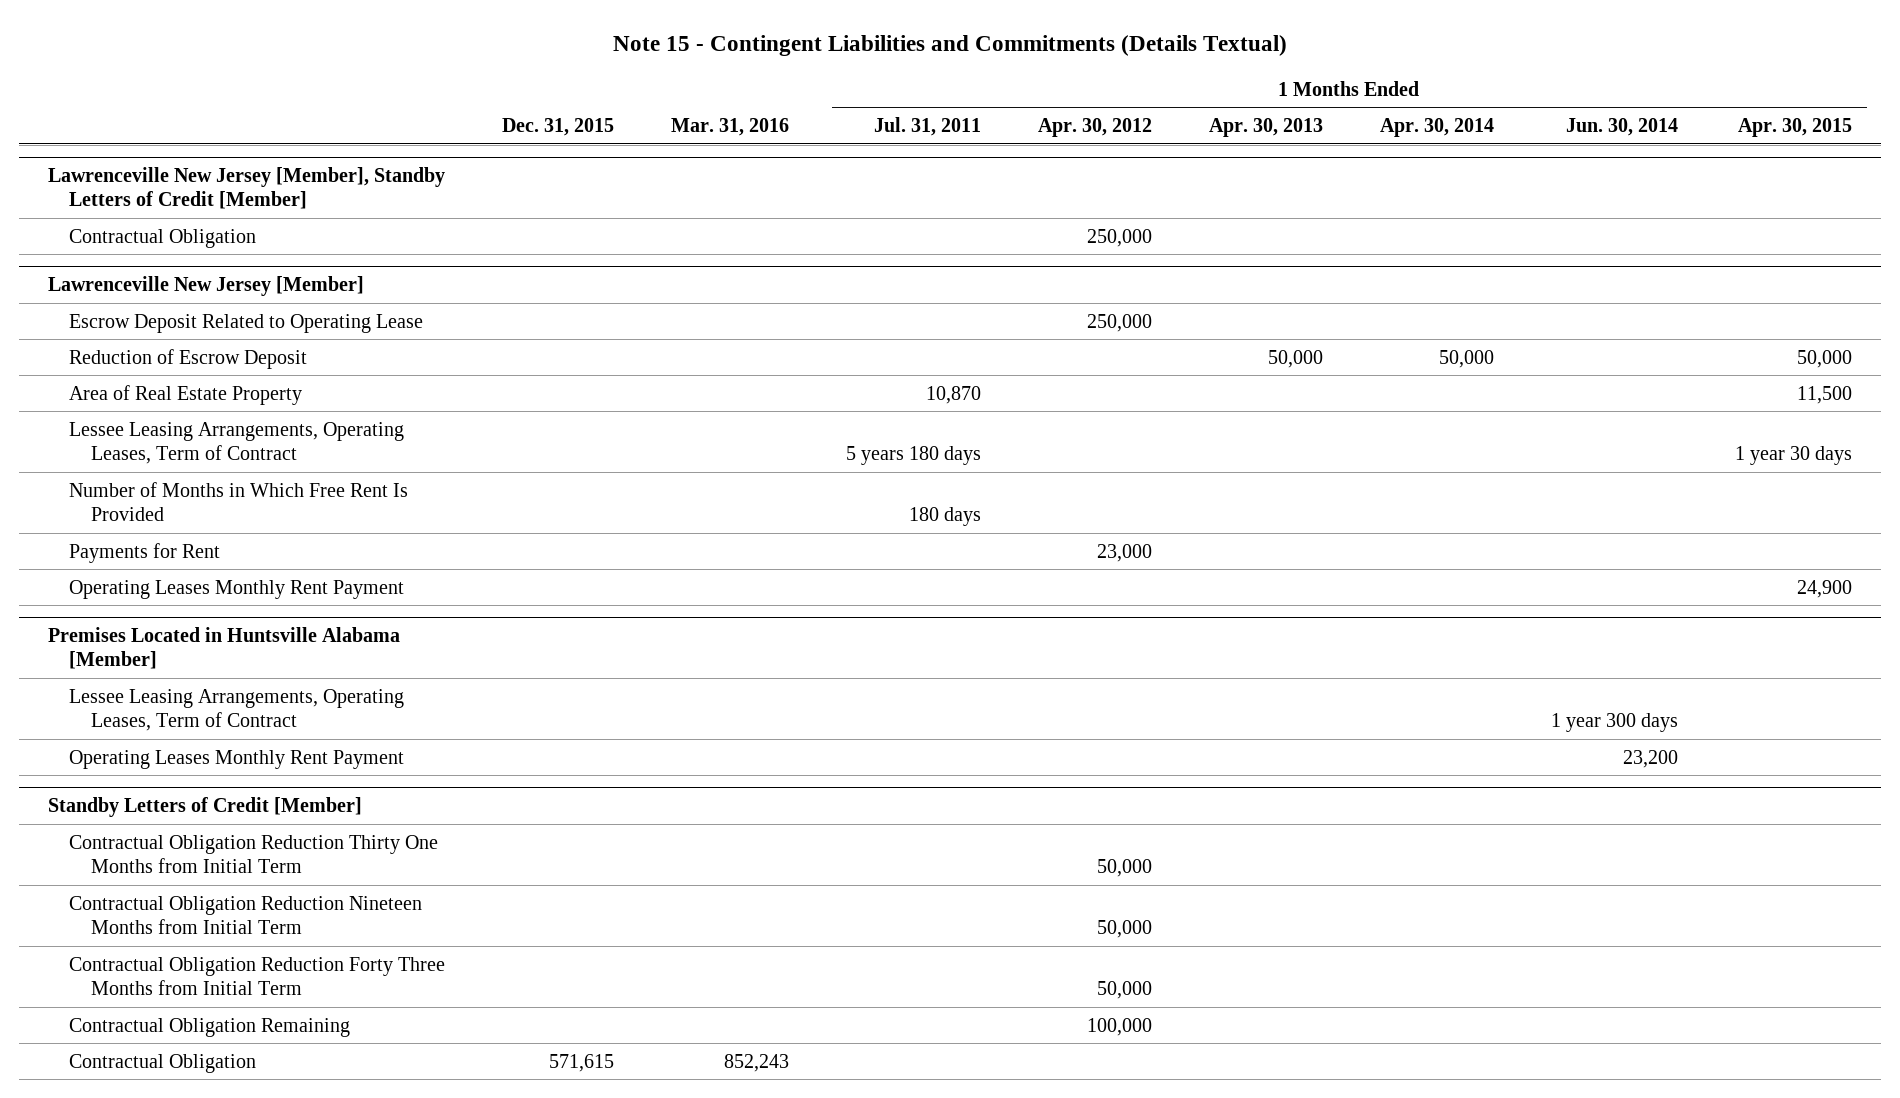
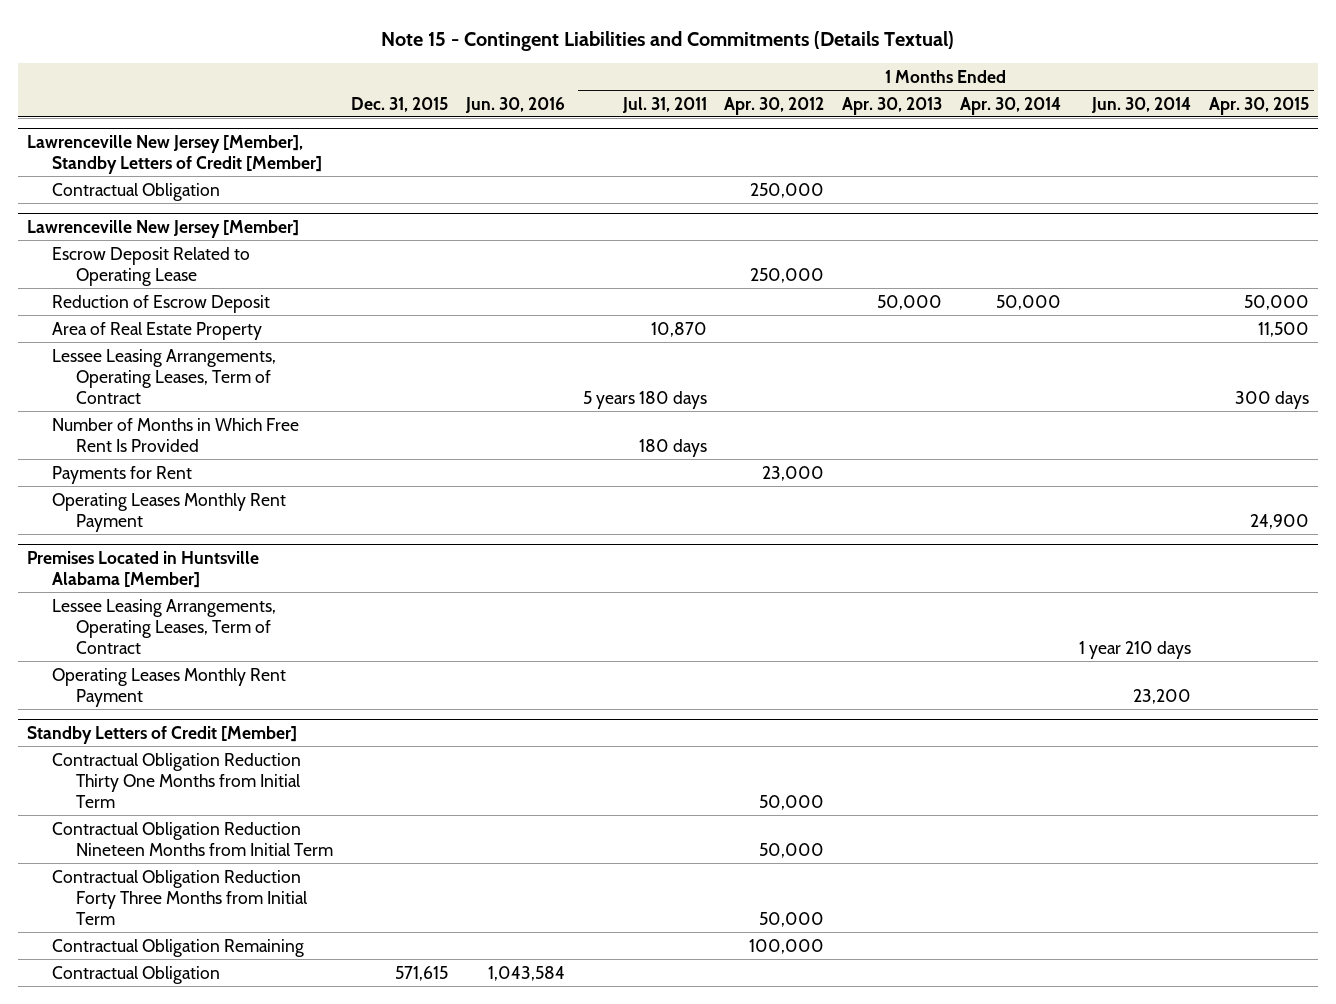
[671,118,790,137] Mar. 31, 2016 -> none
none -> [464,96,565,113] Jun. 30, 2016
[1735,446,1853,466] 1 year 30 days -> [1235,390,1310,409] 300 days
[1551,713,1679,733] 1 year 300 days -> [1079,640,1192,659] 1 year 210 days

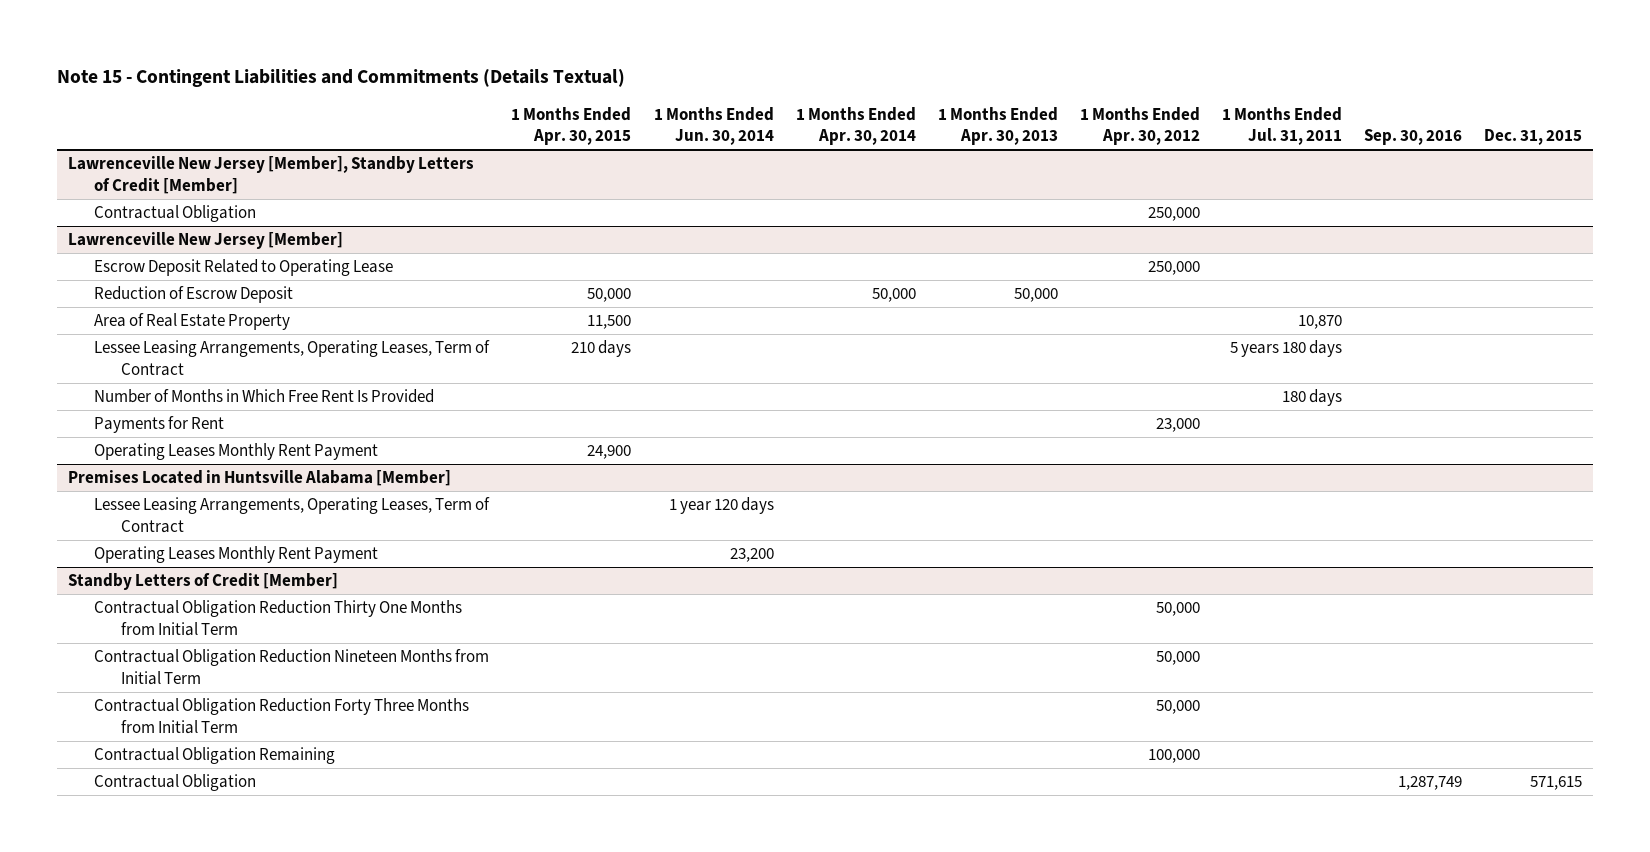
[464,96,565,113] Jun. 30, 2016 -> none
none -> [1364,129,1463,146] Sep. 30, 2016
[1235,390,1310,409] 300 days -> [571,340,632,358] 210 days
[1079,640,1192,659] 1 year 210 days -> [668,497,774,515] 1 year 120 days

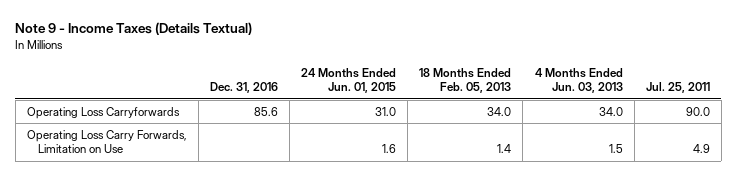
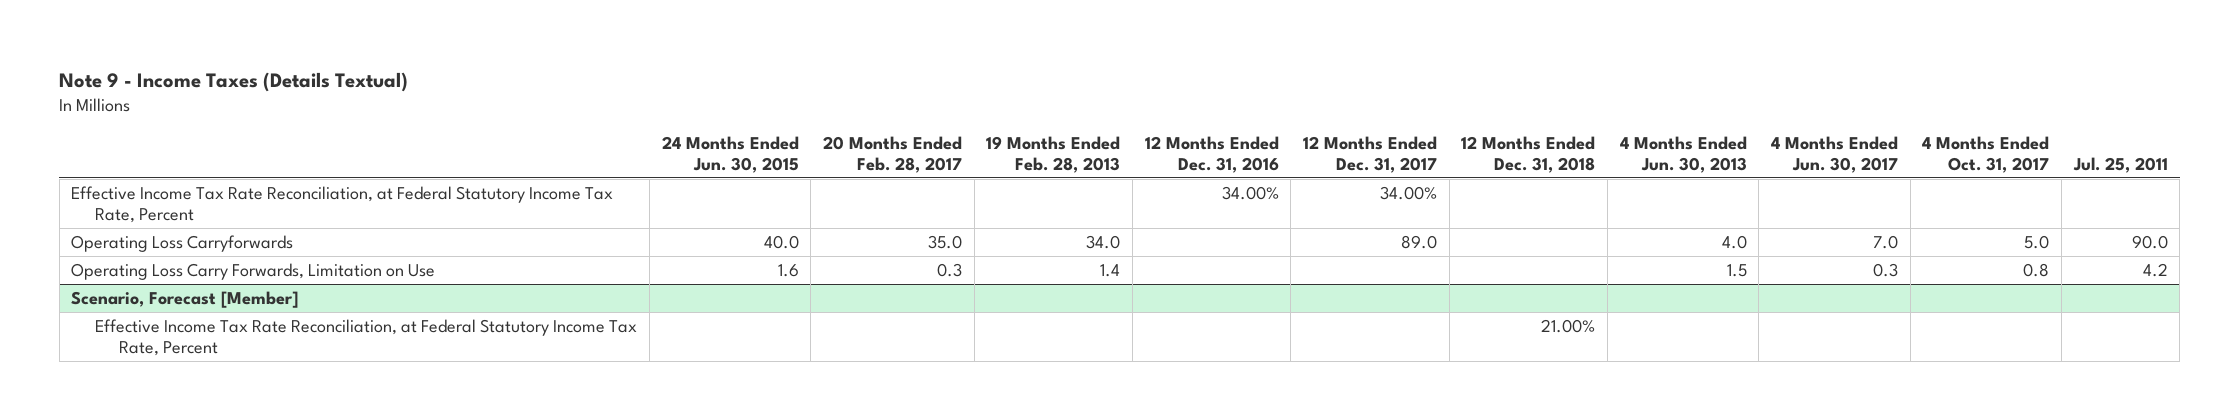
[209,82,278,94] Dec. 31, 2016 -> none
[301,67,397,94] 24 Months Ended Jun. 01, 2015 -> none
[419,67,512,94] 18 Months Ended Feb. 05, 2013 -> none
[534,67,623,94] 4 Months Ended Jun. 03, 2013 -> none
none -> [661,136,799,174] 24 Months Ended Jun. 30, 2015
none -> [823,136,963,174] 20 Months Ended Feb. 28, 2017
none -> [986,136,1121,174] 19 Months Ended Feb. 28, 2013
none -> [1144,136,1279,174] 12 Months Ended Dec. 31, 2016
none -> [1303,136,1438,174] 12 Months Ended Dec. 31, 2017
none -> [1461,136,1596,174] 12 Months Ended Dec. 31, 2018
none -> [1619,136,1747,174] 4 Months Ended Jun. 30, 2013
none -> [1771,136,1899,174] 4 Months Ended Jun. 30, 2017
none -> [1922,136,2050,174] 4 Months Ended Oct. 31, 2017
none -> [71,185,614,223] Effective Income Tax Rate Reconciliation, at Federal Statutory Income Tax Rate, Percent
[692,144,710,154] 4.9 -> [2142,262,2168,277] 4.2
none -> [71,290,299,308] Scenario, Forecast [Member]
none -> [95,318,638,356] Effective Income Tax Rate Reconciliation, at Federal Statutory Income Tax Rate, Percent

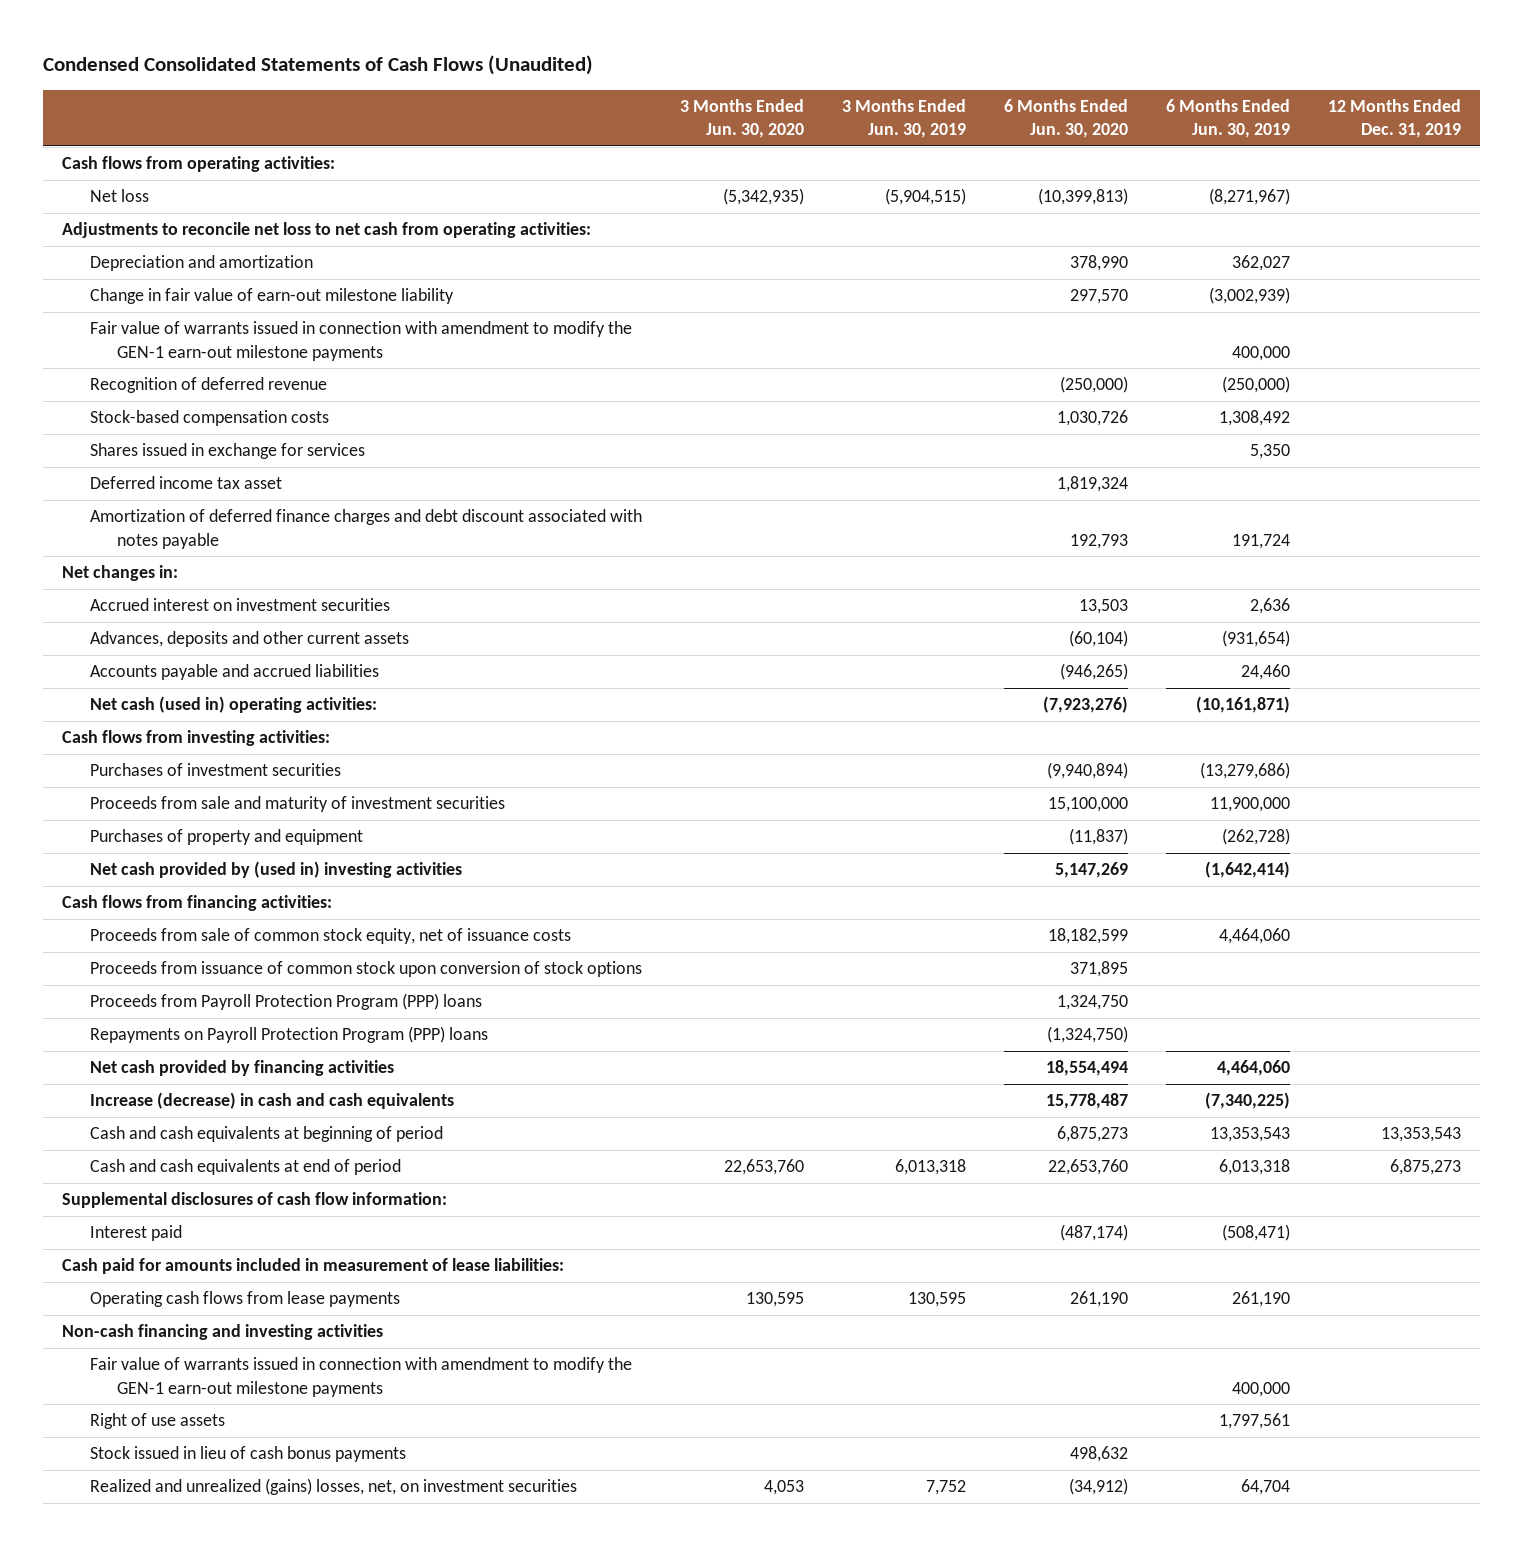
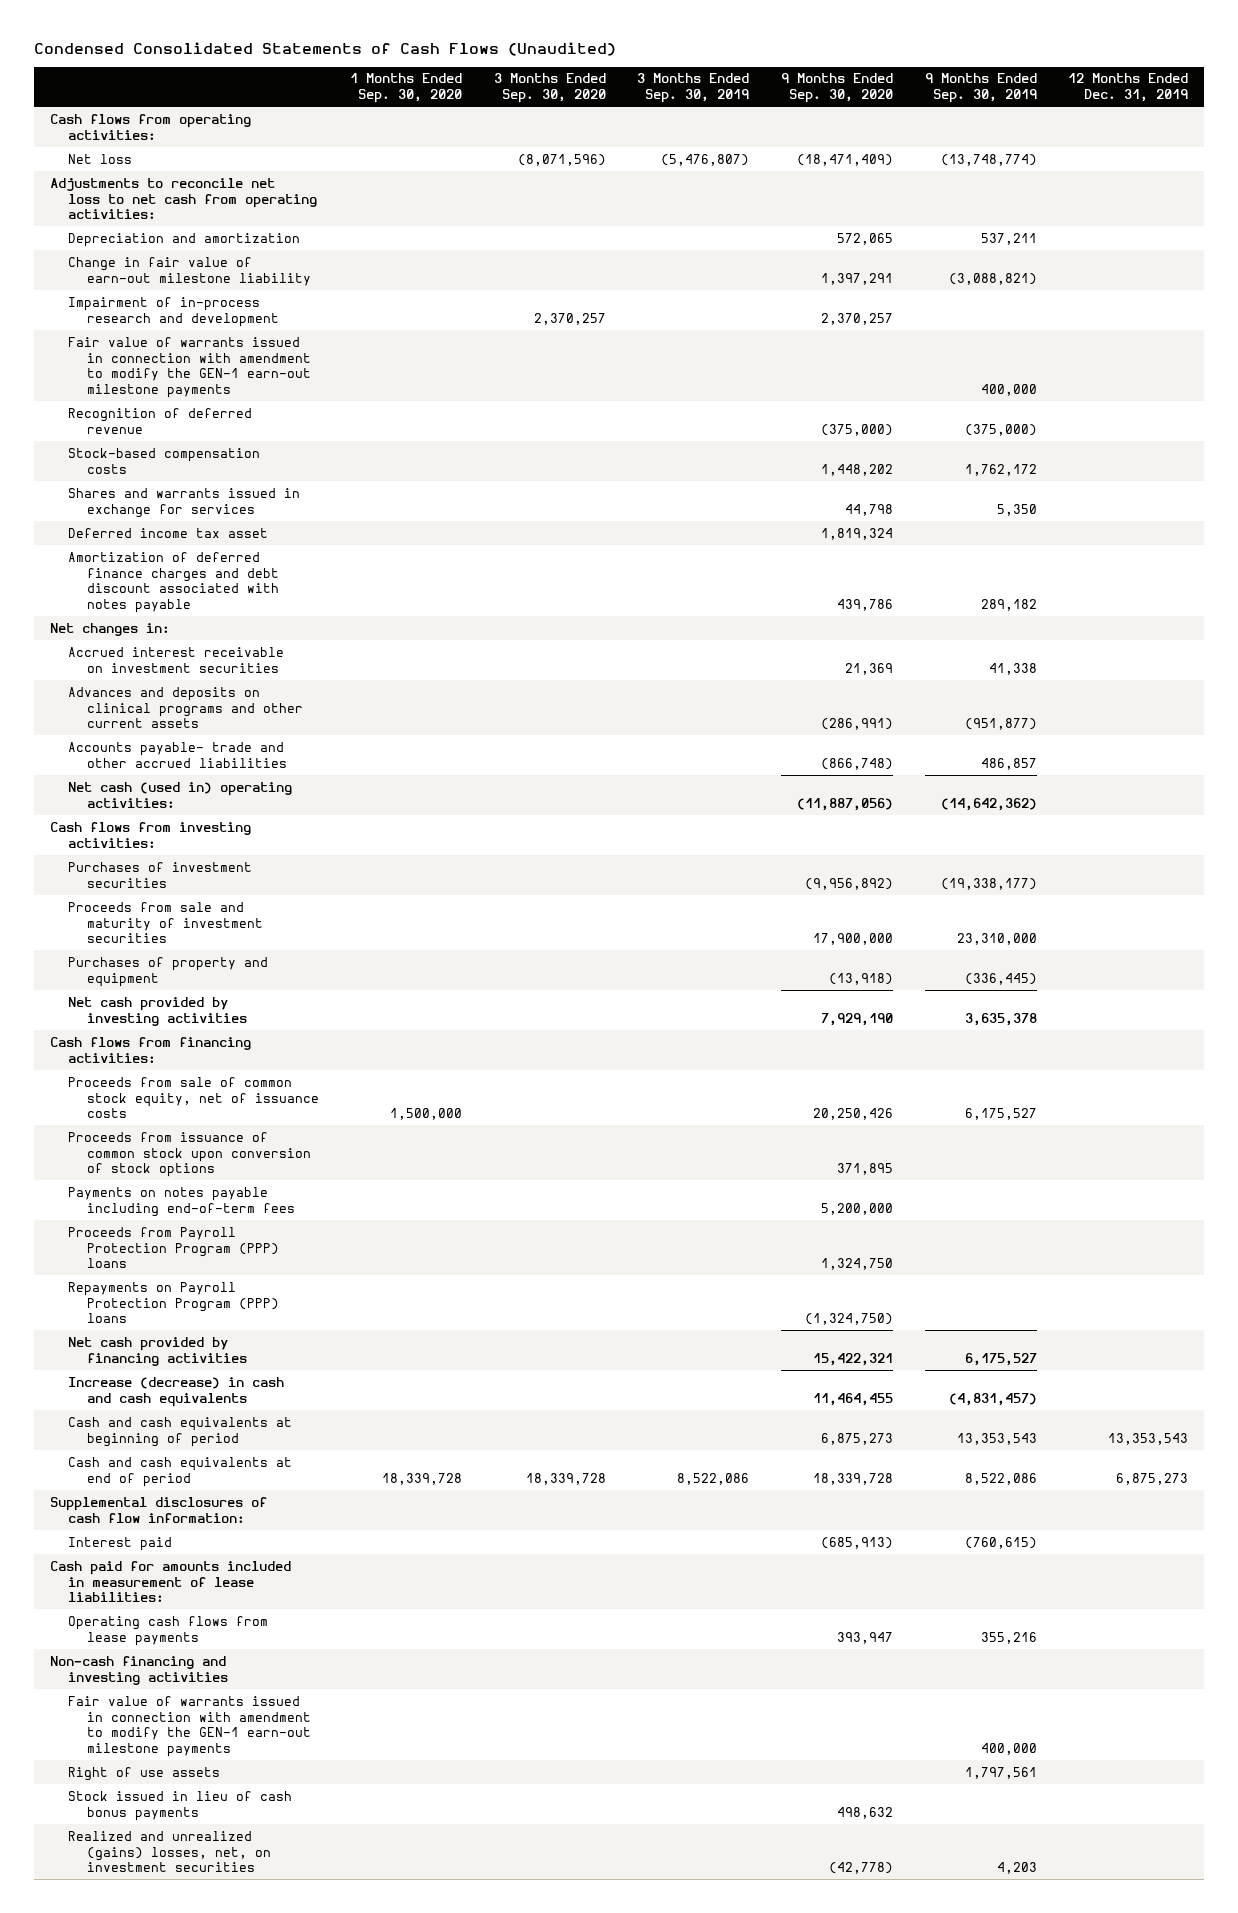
[679,98,804,139] 3 Months Ended Jun. 30, 2020 -> none
[841,98,966,139] 3 Months Ended Jun. 30, 2019 -> none
[1003,98,1128,139] 6 Months Ended Jun. 30, 2020 -> none
[1166,98,1291,139] 6 Months Ended Jun. 30, 2019 -> none
none -> [350,73,463,104] 1 Months Ended Sep. 30, 2020
none -> [493,73,606,104] 3 Months Ended Sep. 30, 2020
none -> [637,73,750,104] 3 Months Ended Sep. 30, 2019
none -> [780,73,893,104] 9 Months Ended Sep. 30, 2020
none -> [924,73,1037,104] 9 Months Ended Sep. 30, 2019
none -> [68,296,279,327] Impairment of in-process research and development
[89,443,365,460] Shares issued in exchange for services -> [68,487,301,518] Shares and warrants issued in exchange for services
[89,598,390,612] Accrued interest on investment securities -> [68,646,285,673] Accrued interest receivable on investment securities
[89,631,409,648] Advances, deposits and other current assets -> [68,686,303,729] Advances and deposits on clinical programs and other current assets
[89,664,379,681] Accounts payable and accrued liabilities -> [68,741,287,768] Accounts payable- trade and other accrued liabilities
[89,861,462,879] Net cash provided by (used in) investing activities -> [68,996,247,1026] Net cash provided by investing activities
none -> [68,1186,295,1217] Payments on notes payable including end-of-term fees

